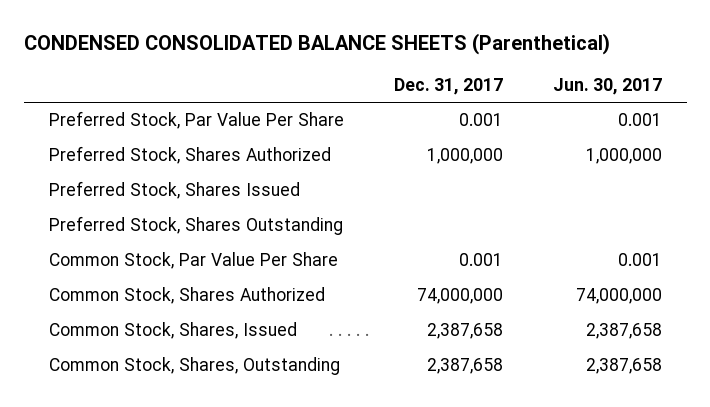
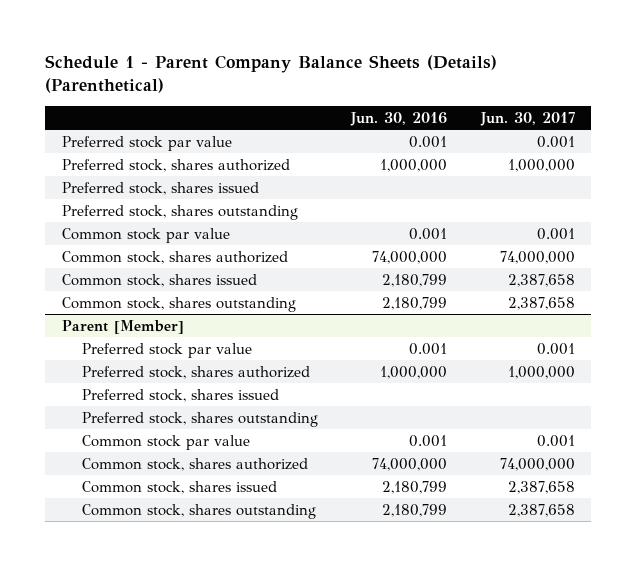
[23,33,610,56] CONDENSED CONSOLIDATED BALANCE SHEETS (Parenthetical) -> [44,55,497,94] Schedule 1 - Parent Company Balance Sheets (Details) (Parenthetical)
[393,78,503,96] Dec. 31, 2017 -> none
none -> [350,111,448,126] Jun. 30, 2016
[48,111,344,130] Preferred Stock, Par Value Per Share -> [61,135,232,151] Preferred stock par value
[48,146,331,165] Preferred Stock, Shares Authorized -> [61,158,290,172] Preferred stock, shares authorized
[48,181,300,200] Preferred Stock, Shares Issued -> [61,181,259,195] Preferred stock, shares issued
[48,216,343,236] Preferred Stock, Shares Outstanding -> [61,204,298,220] Preferred stock, shares outstanding
[48,252,338,270] Common Stock, Par Value Per Share -> [61,227,230,243] Common stock par value
[48,287,325,305] Common Stock, Shares Authorized -> [61,250,288,264] Common stock, shares authorized
[48,322,297,340] Common Stock, Shares, Issued -> [61,273,257,287] Common stock, shares issued
[48,357,340,376] Common Stock, Shares, Outstanding -> [61,296,296,312] Common stock, shares outstanding
none -> [61,319,184,334] Parent [Member]
none -> [81,342,252,358] Preferred stock par value
none -> [81,365,310,379] Preferred stock, shares authorized
none -> [81,388,279,402] Preferred stock, shares issued
none -> [81,411,318,427] Preferred stock, shares outstanding
none -> [81,434,250,450] Common stock par value
none -> [81,457,308,471] Common stock, shares authorized
none -> [81,480,277,494] Common stock, shares issued
none -> [81,503,316,519] Common stock, shares outstanding

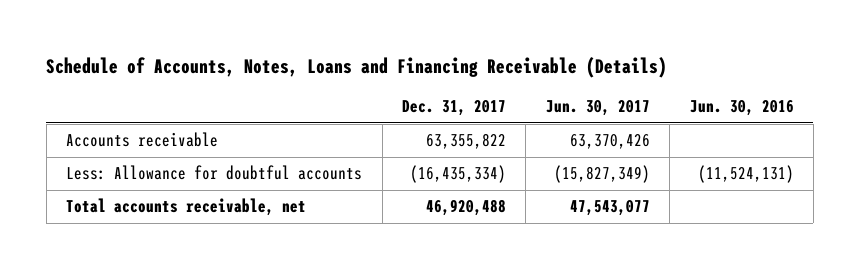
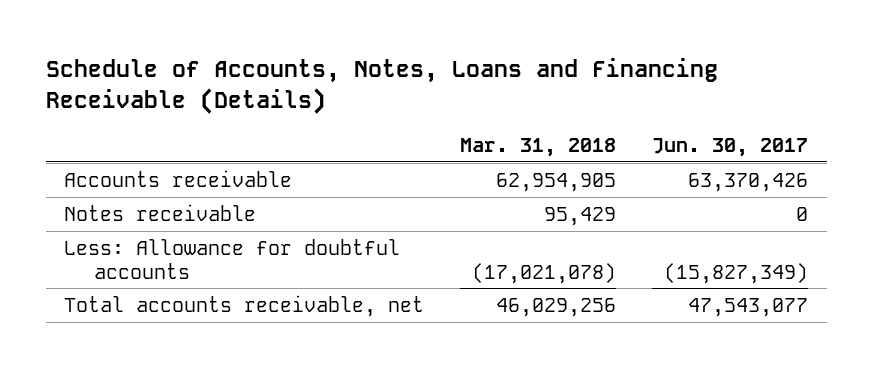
[402,100,507,117] Dec. 31, 2017 -> none
[689,100,794,117] Jun. 30, 2016 -> none
none -> [460,138,617,158] Mar. 31, 2018
none -> [63,203,256,221] Notes receivable

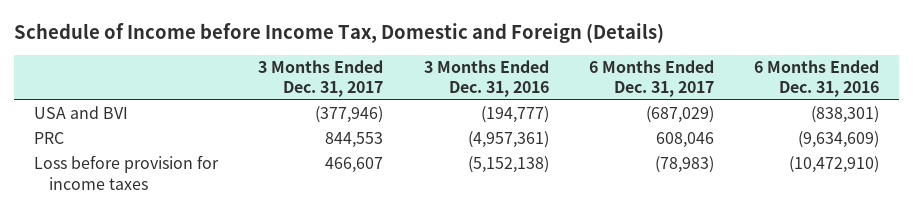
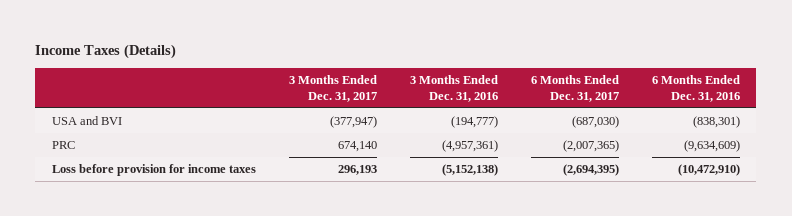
[13,22,664,43] Schedule of Income before Income Tax, Domestic and Foreign (Details) -> [35,44,177,60] Income Taxes (Details)
[315,106,384,124] (377,946) -> [329,116,377,129] (377,947)
[645,106,714,124] (687,029) -> [571,116,619,129] (687,030)
[325,132,384,149] 844,553 -> [337,141,377,153] 674,140
[655,132,714,149] 608,046 -> [562,140,619,153] (2,007,365)
[325,157,384,174] 466,607 -> [337,165,377,176] 296,193
[654,156,714,174] (78,983) -> [562,164,619,177] (2,694,395)

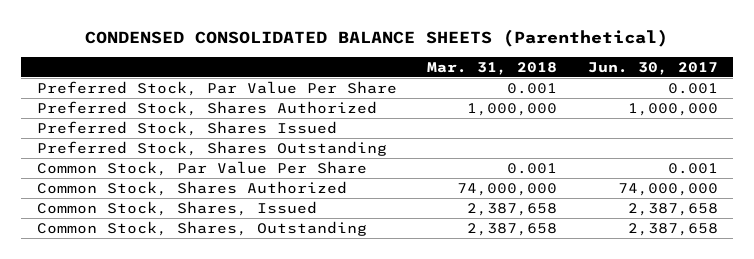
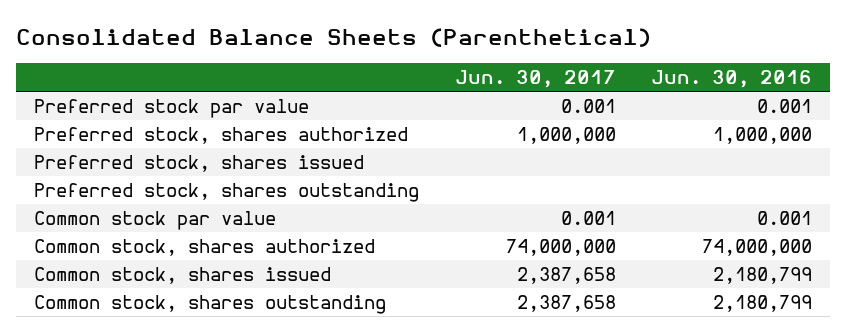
[85,28,669,47] CONDENSED CONSOLIDATED BALANCE SHEETS (Parenthetical) -> [15,27,651,47] Consolidated Balance Sheets (Parenthetical)
[427,61,558,75] Mar. 31, 2018 -> none
none -> [651,70,813,89] Jun. 30, 2016
[36,80,397,96] Preferred Stock, Par Value Per Share -> [33,99,309,119] Preferred stock par value
[36,100,377,116] Preferred Stock, Shares Authorized -> [33,127,408,145] Preferred stock, shares authorized
[36,120,337,136] Preferred Stock, Shares Issued -> [33,155,364,173] Preferred stock, shares issued
[36,140,387,156] Preferred Stock, Shares Outstanding -> [33,183,419,203] Preferred stock, shares outstanding
[36,160,367,176] Common Stock, Par Value Per Share -> [33,211,276,231] Common stock par value
[36,180,347,196] Common Stock, Shares Authorized -> [33,239,375,257] Common stock, shares authorized
[36,200,317,216] Common Stock, Shares, Issued -> [33,267,331,285] Common stock, shares issued
[36,220,367,236] Common Stock, Shares, Outstanding -> [33,295,386,315] Common stock, shares outstanding

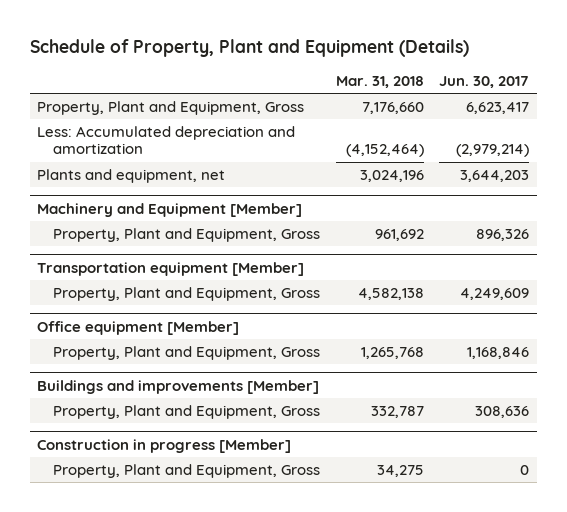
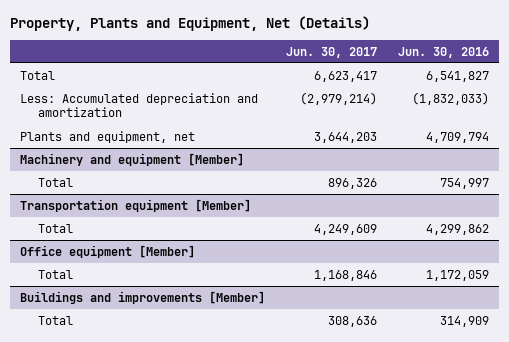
[29,39,469,58] Schedule of Property, Plant and Equipment (Details) -> [10,16,371,32] Property, Plants and Equipment, Net (Details)
[335,75,424,88] Mar. 31, 2018 -> none
none -> [397,46,489,58] Jun. 30, 2016
[37,100,305,115] Property, Plant and Equipment, Gross -> [20,70,56,80] Total
[37,202,303,217] Machinery and Equipment [Member] -> [20,152,245,166] Machinery and equipment [Member]
[53,227,321,242] Property, Plant and Equipment, Gross -> [38,177,74,187] Total
[53,286,321,301] Property, Plant and Equipment, Gross -> [38,223,74,233] Total
[53,345,321,360] Property, Plant and Equipment, Gross -> [38,269,74,279] Total
[37,438,292,453] Construction in progress [Member] -> none
[53,463,321,478] Property, Plant and Equipment, Gross -> none
[53,404,321,419] Property, Plant and Equipment, Gross -> [38,315,74,325] Total

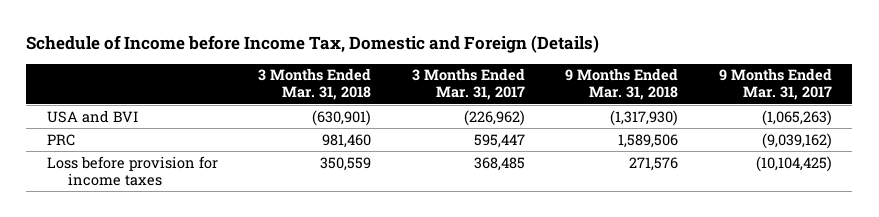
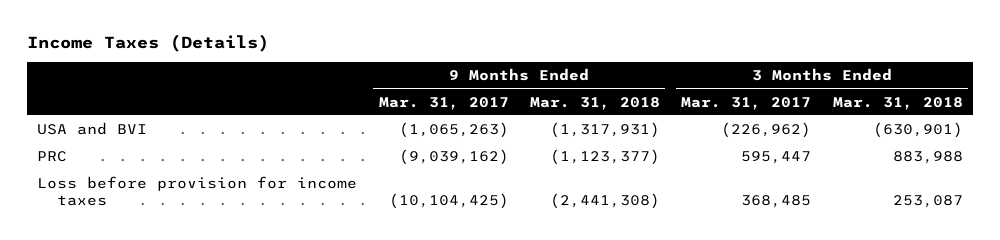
[26,34,600,53] Schedule of Income before Income Tax, Domestic and Foreign (Details) -> [26,34,269,53] Income Taxes (Details)
[610,109,679,126] (1,317,930) -> [549,122,660,139] (1,317,931)
[322,133,372,148] 981,460 -> [892,151,963,165] 883,988
[618,133,679,148] 1,589,506 -> [549,149,660,166] (1,123,377)
[320,156,372,171] 350,559 -> [892,194,963,208] 253,087
[629,156,679,171] 271,576 -> [549,192,660,209] (2,441,308)

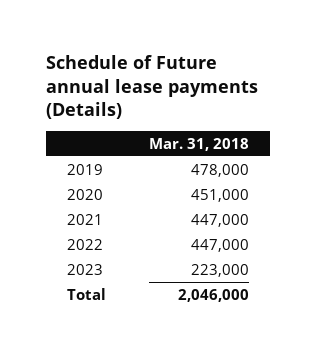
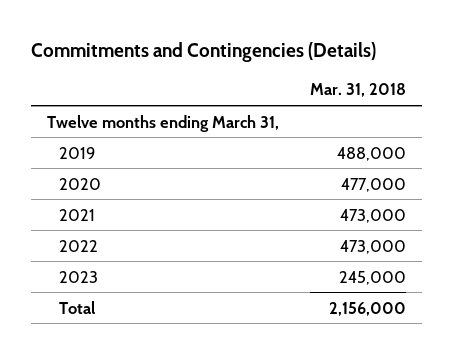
[46,55,259,120] Schedule of Future annual lease payments (Details) -> [31,42,377,63] Commitments and Contingencies (Details)
none -> [47,114,280,132] Twelve months ending March 31,
[190,163,249,177] 478,000 -> [337,146,407,161] 488,000
[190,188,249,202] 451,000 -> [341,177,407,192] 477,000
[190,213,249,227] 447,000 -> [340,208,407,223] 473,000
[190,238,249,252] 447,000 -> [340,239,407,254] 473,000
[190,263,249,277] 223,000 -> [339,270,407,285] 245,000
[177,288,249,302] 2,046,000 -> [329,301,407,316] 2,156,000

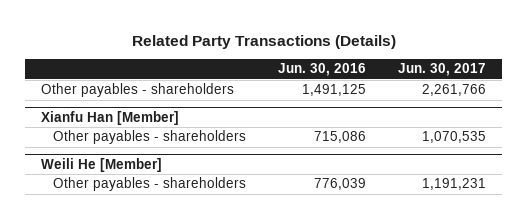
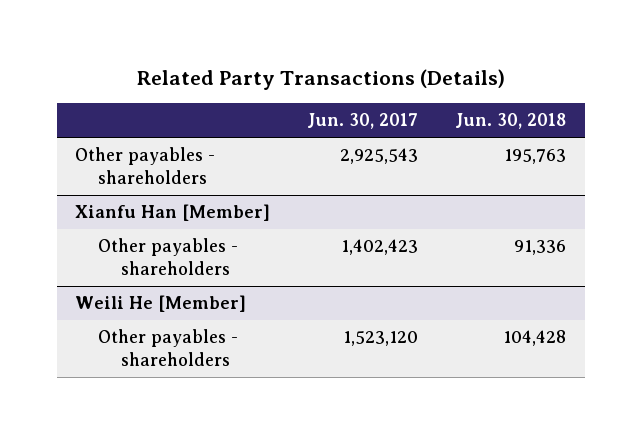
[277,63,366,77] Jun. 30, 2016 -> none
none -> [455,113,567,130] Jun. 30, 2018
[422,84,487,97] 2,261,766 -> [340,148,419,165] 2,925,543
[422,131,487,144] 1,070,535 -> [341,239,419,256] 1,402,423
[422,178,487,191] 1,191,231 -> [343,331,419,347] 1,523,120

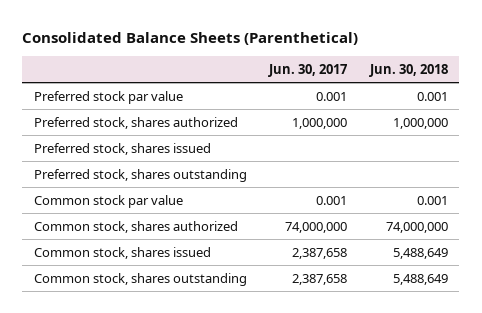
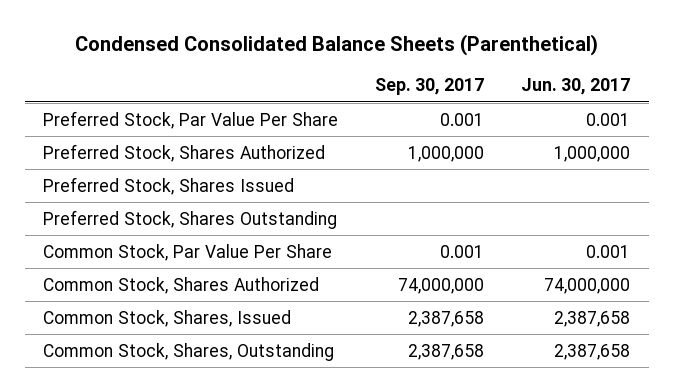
[22,31,359,45] Consolidated Balance Sheets (Parenthetical) -> [74,34,598,57] Condensed Consolidated Balance Sheets (Parenthetical)
[368,63,448,77] Jun. 30, 2018 -> none
none -> [375,78,485,96] Sep. 30, 2017
[33,90,183,104] Preferred stock par value -> [43,110,339,129] Preferred Stock, Par Value Per Share
[33,116,238,129] Preferred stock, shares authorized -> [43,143,326,162] Preferred Stock, Shares Authorized
[33,142,211,155] Preferred stock, shares issued -> [43,176,295,195] Preferred Stock, Shares Issued
[33,168,247,182] Preferred stock, shares outstanding -> [43,209,338,229] Preferred Stock, Shares Outstanding
[33,194,183,208] Common stock par value -> [43,243,333,261] Common Stock, Par Value Per Share
[33,220,238,233] Common stock, shares authorized -> [43,276,320,294] Common Stock, Shares Authorized
[33,246,211,259] Common stock, shares issued -> [43,309,292,327] Common Stock, Shares, Issued
[33,272,247,286] Common stock, shares outstanding -> [43,342,335,361] Common Stock, Shares, Outstanding

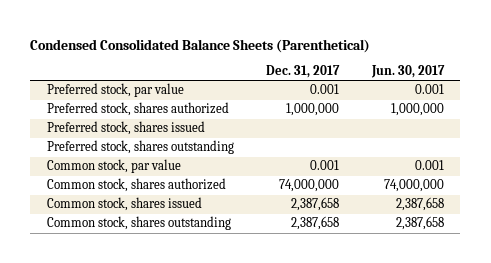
[375,78,485,96] Sep. 30, 2017 -> none
none -> [266,65,341,79] Dec. 31, 2017
[43,110,339,129] Preferred Stock, Par Value Per Share -> [46,83,184,98] Preferred stock, par value
[43,143,326,162] Preferred Stock, Shares Authorized -> [46,102,229,117] Preferred stock, shares authorized
[43,176,295,195] Preferred Stock, Shares Issued -> [46,121,205,136] Preferred stock, shares issued
[43,209,338,229] Preferred Stock, Shares Outstanding -> [46,140,234,155] Preferred stock, shares outstanding
[43,243,333,261] Common Stock, Par Value Per Share -> [46,159,181,174] Common stock, par value
[43,276,320,294] Common Stock, Shares Authorized -> [46,178,226,193] Common stock, shares authorized
[43,309,292,327] Common Stock, Shares, Issued -> [46,197,202,212] Common stock, shares issued
[43,342,335,361] Common Stock, Shares, Outstanding -> [46,216,231,231] Common stock, shares outstanding

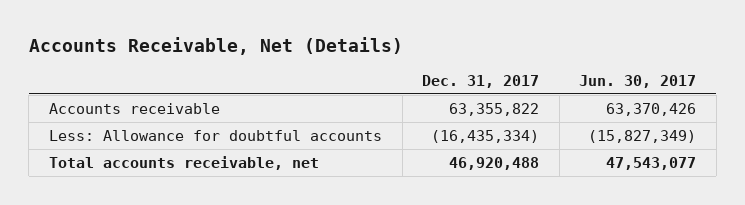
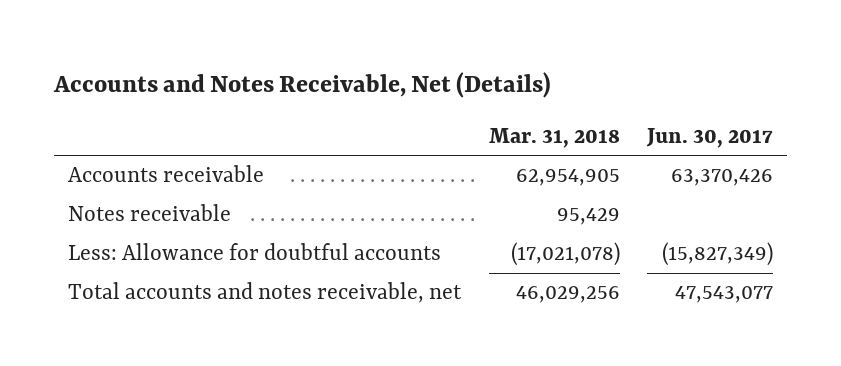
[28,37,403,56] Accounts Receivable, Net (Details) -> [52,71,551,98] Accounts and Notes Receivable, Net (Details)
[422,75,540,89] Dec. 31, 2017 -> none
none -> [488,127,620,148] Mar. 31, 2018
none -> [67,204,231,222] Notes receivable
[48,155,319,170] Total accounts receivable, net -> [67,282,462,304] Total accounts and notes receivable, net

